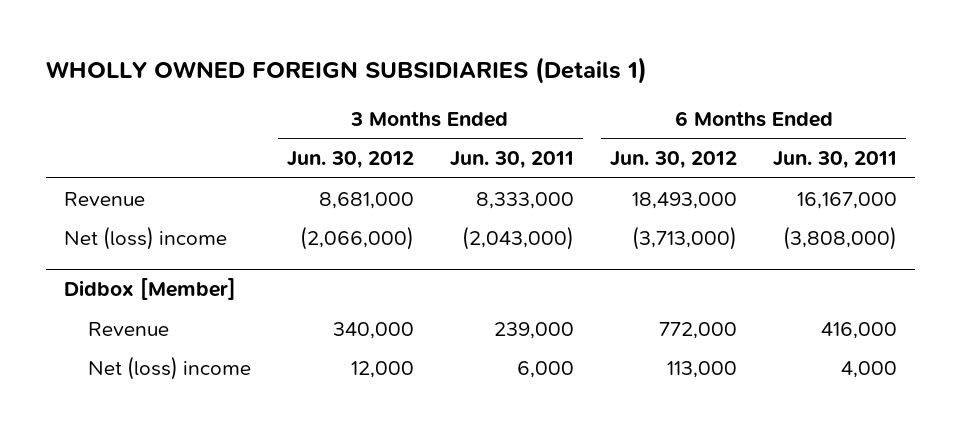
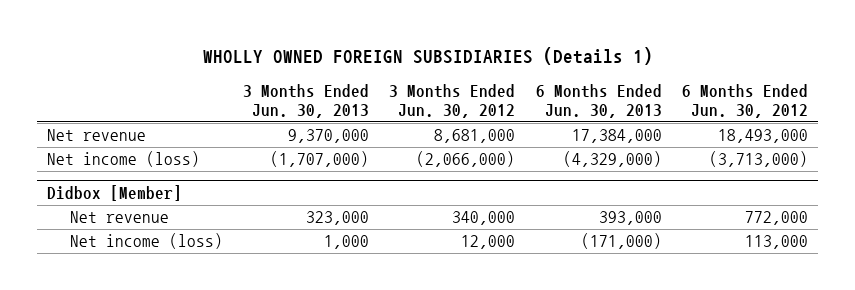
[449,151,574,170] Jun. 30, 2011 -> none
[773,151,898,170] Jun. 30, 2011 -> none
none -> [243,83,370,119] 3 Months Ended Jun. 30, 2013
none -> [535,83,662,119] 6 Months Ended Jun. 30, 2013
[63,191,145,206] Revenue -> [47,129,147,142] Net revenue
[63,225,227,250] Net (loss) income -> [47,151,201,168] Net income (loss)
[87,321,169,336] Revenue -> [69,211,169,224] Net revenue
[87,355,251,380] Net (loss) income -> [69,233,223,250] Net income (loss)

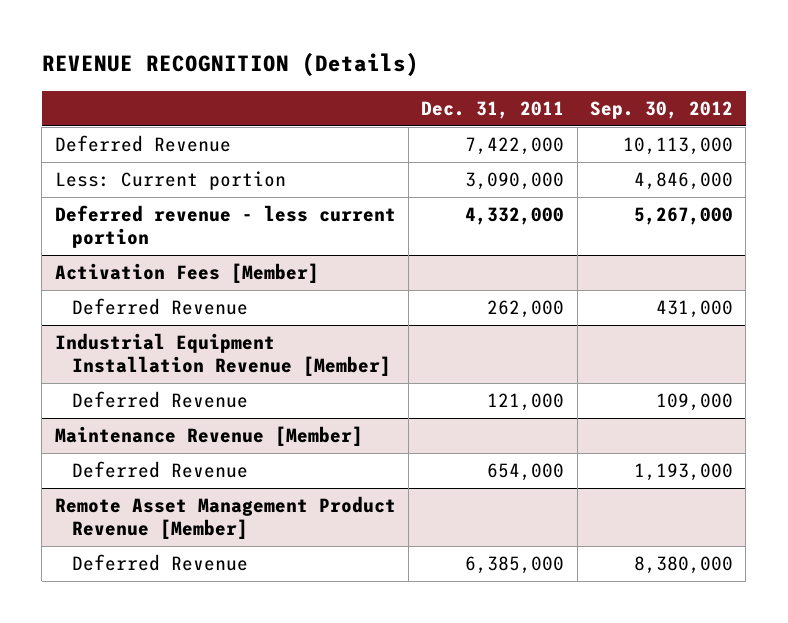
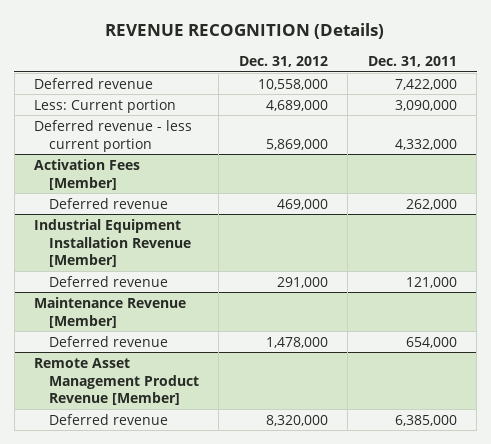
[589,100,733,119] Sep. 30, 2012 -> none
none -> [238,56,328,68] Dec. 31, 2012
[54,135,231,153] Deferred Revenue -> [34,77,154,89] Deferred revenue
[72,298,249,316] Deferred Revenue -> [48,197,168,209] Deferred revenue
[72,391,249,409] Deferred Revenue -> [48,275,168,287] Deferred revenue
[72,461,249,479] Deferred Revenue -> [48,335,168,347] Deferred revenue
[72,554,249,572] Deferred Revenue -> [48,413,168,425] Deferred revenue

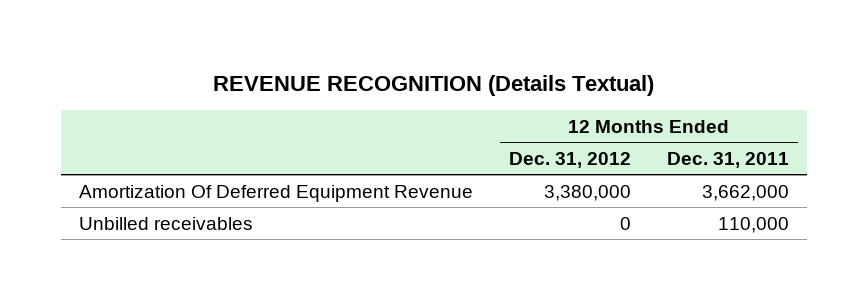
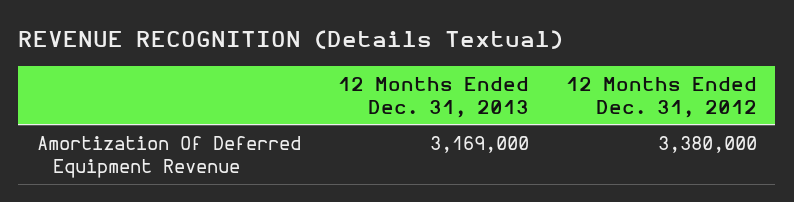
[667,152,790,169] Dec. 31, 2011 -> none
none -> [337,76,529,118] 12 Months Ended Dec. 31, 2013
[79,216,254,230] Unbilled receivables -> none

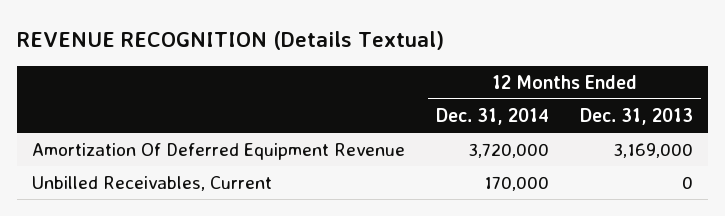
[565,76,757,118] 12 Months Ended Dec. 31, 2012 -> none
none -> [436,108,550,126] Dec. 31, 2014
none -> [32,176,273,192] Unbilled Receivables, Current

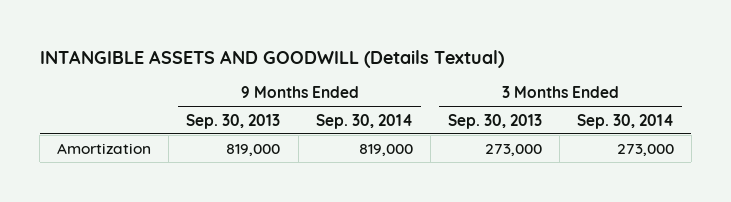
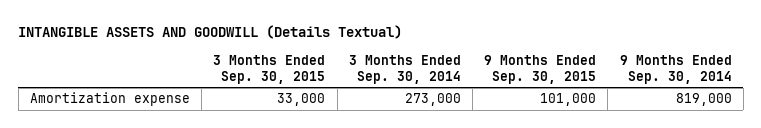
[186,113,281,129] Sep. 30, 2013 -> none
[447,113,542,129] Sep. 30, 2013 -> none
none -> [213,54,326,84] 3 Months Ended Sep. 30, 2015
none -> [484,54,597,84] 9 Months Ended Sep. 30, 2015
[57,143,152,155] Amortization -> [29,92,190,107] Amortization expense

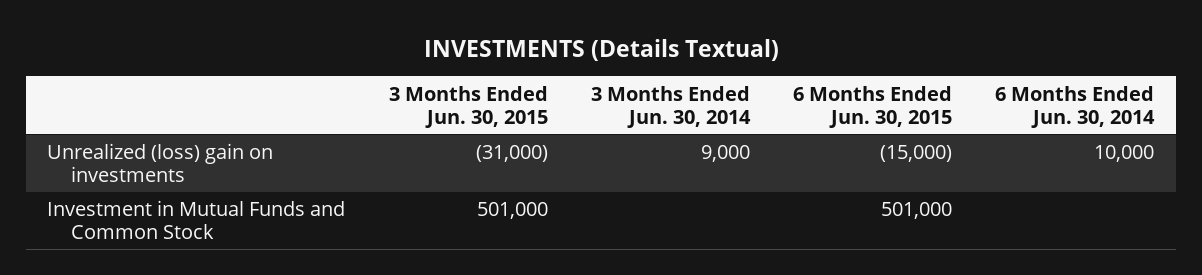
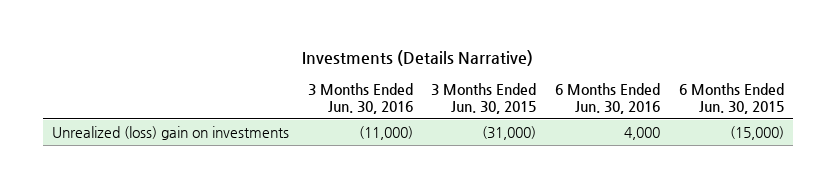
[423,38,779,61] INVESTMENTS (Details Textual) -> [301,50,533,67] Investments (Details Narrative)
[590,85,751,128] 3 Months Ended Jun. 30, 2014 -> none
[995,85,1156,128] 6 Months Ended Jun. 30, 2014 -> none
none -> [307,82,413,114] 3 Months Ended Jun. 30, 2016
none -> [554,82,660,114] 6 Months Ended Jun. 30, 2016
[47,200,346,240] Investment in Mutual Funds and Common Stock -> none

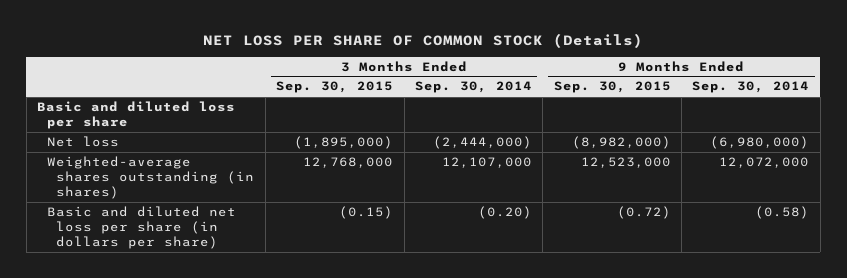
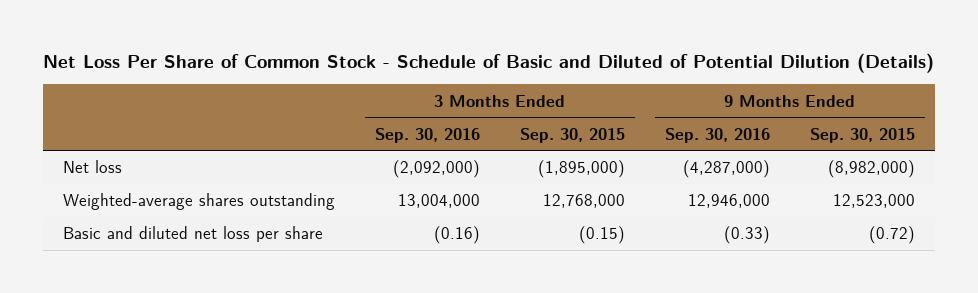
[203,32,644,48] NET LOSS PER SHARE OF COMMON STOCK (Details) -> [42,53,934,74] Net Loss Per Share of Common Stock - Schedule of Basic and Diluted of Potential Dilution (Details)
[414,81,532,94] Sep. 30, 2014 -> none
[692,81,810,94] Sep. 30, 2014 -> none
none -> [374,127,480,143] Sep. 30, 2016
none -> [665,127,771,143] Sep. 30, 2016
[37,100,236,130] Basic and diluted loss per share -> none
[46,155,255,200] Weighted-average shares outstanding (in shares) -> [62,193,335,211] Weighted-average shares outstanding
[46,205,236,250] Basic and diluted net loss per share (in dollars per share) -> [62,226,323,243] Basic and diluted net loss per share

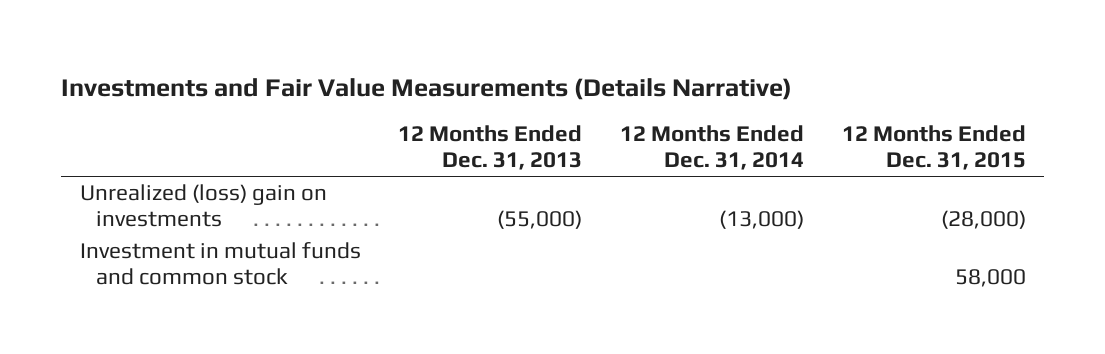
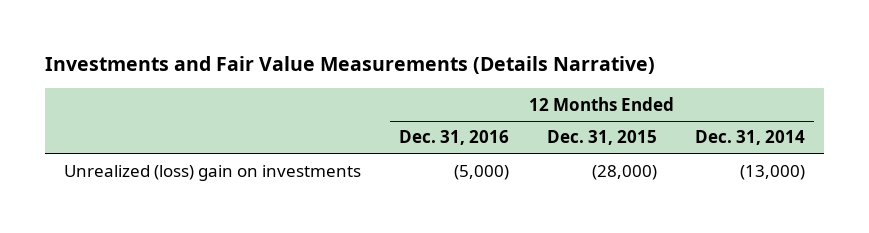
[398,125,583,171] 12 Months Ended Dec. 31, 2013 -> none
none -> [399,130,510,146] Dec. 31, 2016
[79,242,361,286] Investment in mutual funds and common stock -> none

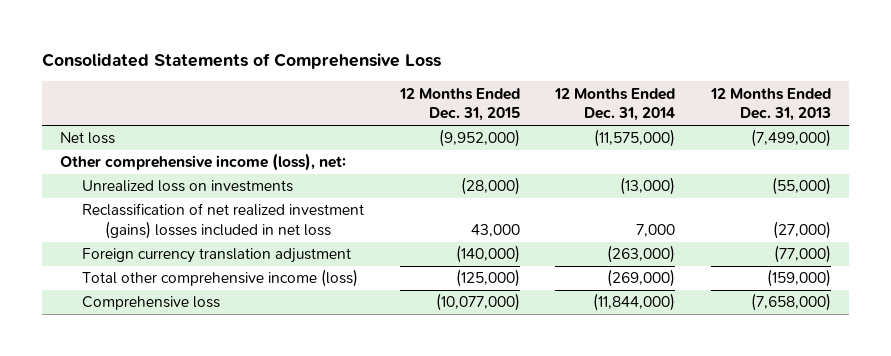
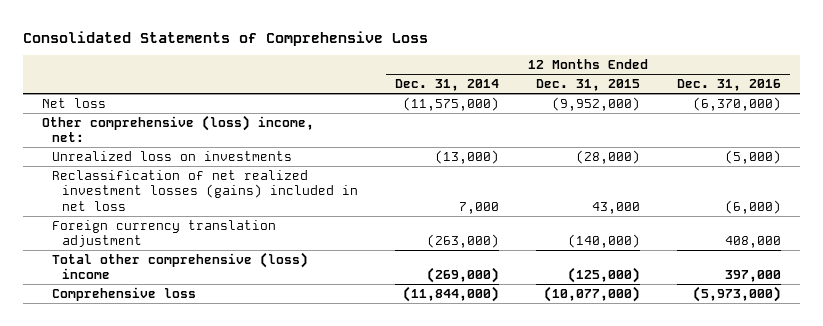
[709,87,831,122] 12 Months Ended Dec. 31, 2013 -> none
none -> [677,79,782,92] Dec. 31, 2016
[59,153,346,172] Other comprehensive income (loss), net: -> [41,114,314,143] Other comprehensive (loss) income, net:
[82,203,365,239] Reclassification of net realized investment (gains) losses included in net loss -> [52,169,359,211] Reclassification of net realized investment losses (gains) included in net loss
[82,269,359,288] Total other comprehensive income (loss) -> [52,251,309,280] Total other comprehensive (loss) income

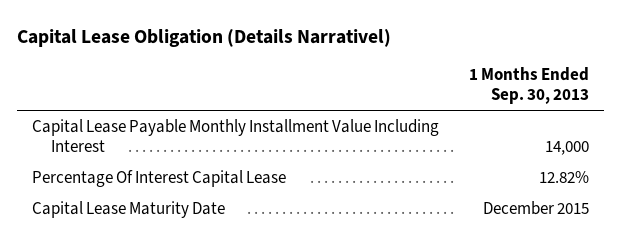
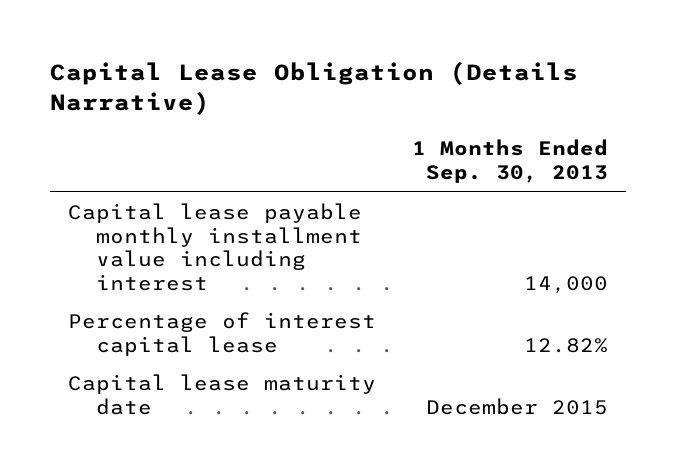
[16,28,391,47] Capital Lease Obligation (Details Narrativel) -> [50,61,579,116] Capital Lease Obligation (Details Narrative)
[31,119,439,152] Capital Lease Payable Monthly Installment Value Including Interest -> [68,202,363,291] Capital lease payable monthly installment value including interest
[31,170,286,188] Percentage Of Interest Capital Lease -> [68,311,377,356] Percentage of interest capital lease
[31,201,225,219] Capital Lease Maturity Date -> [68,373,377,415] Capital lease maturity date

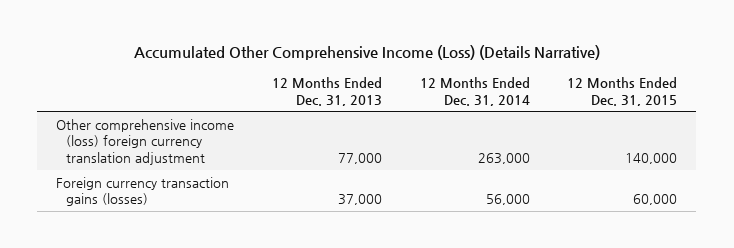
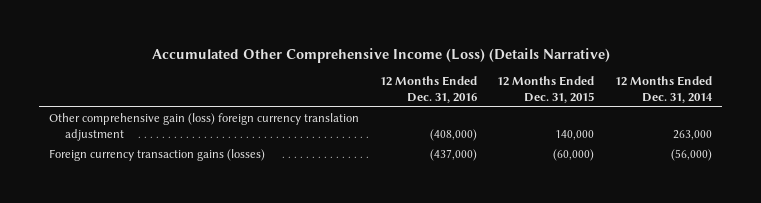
[272,76,383,106] 12 Months Ended Dec. 31, 2013 -> none
none -> [379,76,477,104] 12 Months Ended Dec. 31, 2016
[56,118,235,165] Other comprehensive income (loss) foreign currency translation adjustment -> [49,113,360,141] Other comprehensive gain (loss) foreign currency translation adjustment
[485,194,530,206] 56,000 -> [670,149,712,162] (56,000)
[633,194,678,206] 60,000 -> [553,149,595,162] (60,000)

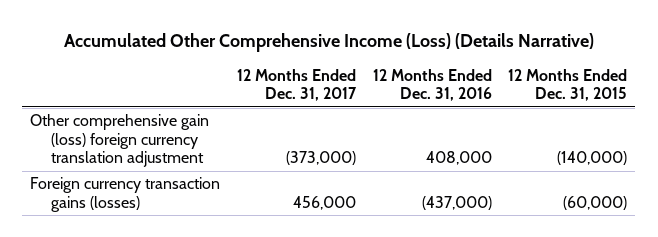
[614,76,713,104] 12 Months Ended Dec. 31, 2014 -> none
none -> [237,68,358,102] 12 Months Ended Dec. 31, 2017
[429,128,477,141] (408,000) -> [425,151,492,166] 408,000
[555,129,595,140] 140,000 -> [557,151,628,166] (140,000)

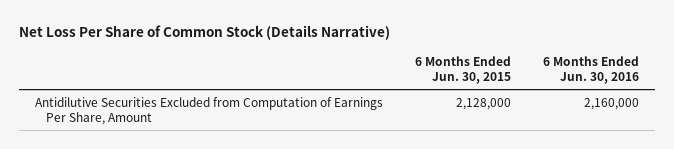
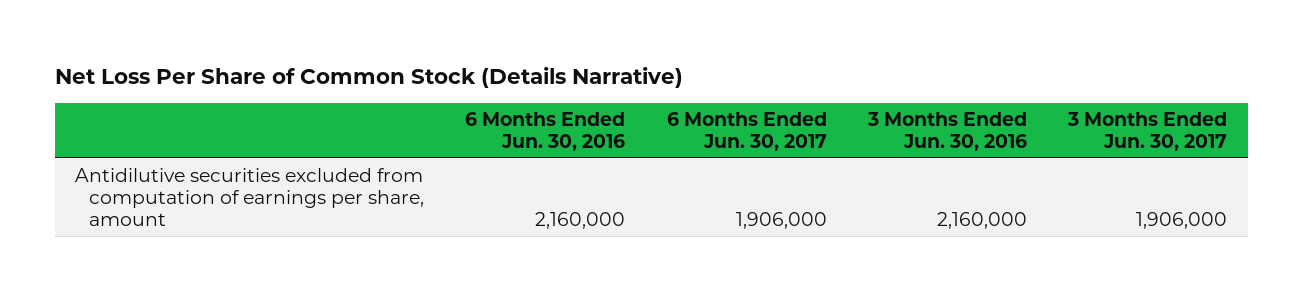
[415,55,512,85] 6 Months Ended Jun. 30, 2015 -> none
none -> [666,111,827,151] 6 Months Ended Jun. 30, 2017
none -> [866,111,1027,151] 3 Months Ended Jun. 30, 2016
none -> [1067,111,1228,151] 3 Months Ended Jun. 30, 2017
[34,96,383,125] Antidilutive Securities Excluded from Computation of Earnings Per Share, Amount -> [75,168,425,226] Antidilutive securities excluded from computation of earnings per share, amount

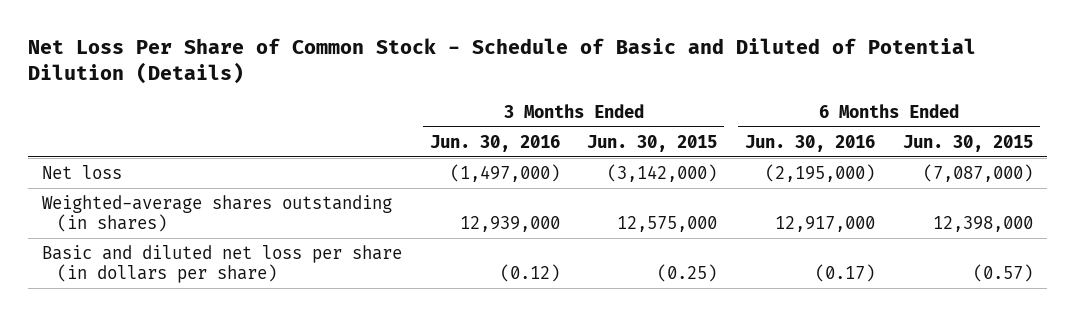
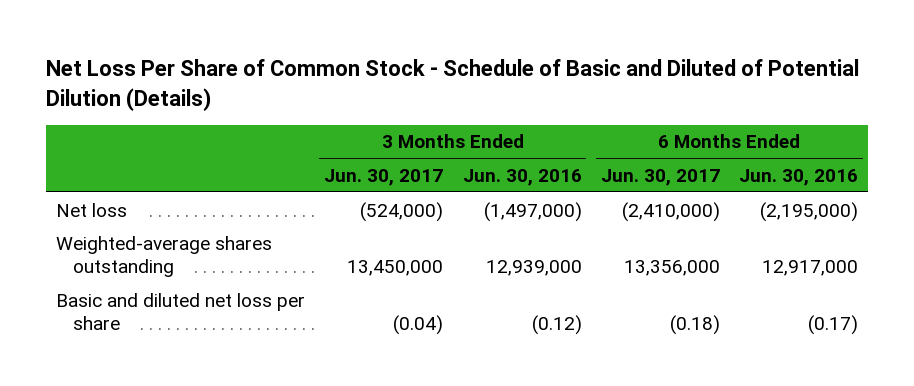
[587,134,718,152] Jun. 30, 2015 -> none
[903,134,1034,152] Jun. 30, 2015 -> none
none -> [324,168,444,186] Jun. 30, 2017
none -> [600,168,720,186] Jun. 30, 2017
[41,194,392,233] Weighted-average shares outstanding (in shares) -> [56,235,273,278] Weighted-average shares outstanding
[41,244,402,284] Basic and diluted net loss per share (in dollars per share) -> [56,292,306,331] Basic and diluted net loss per share

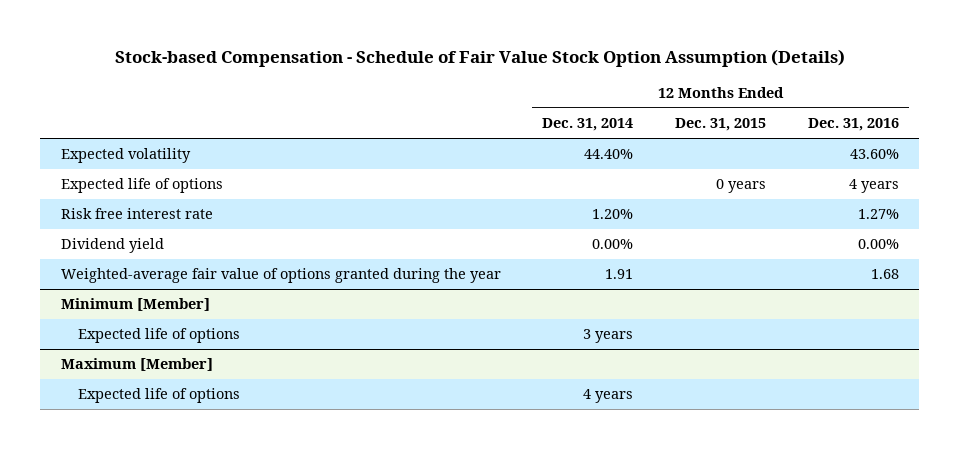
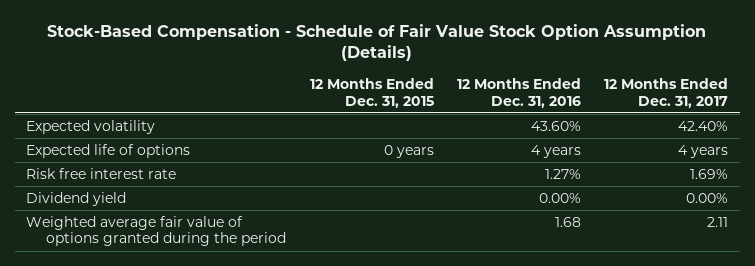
[114,48,845,67] Stock-based Compensation - Schedule of Fair Value Stock Option Assumption (Details) -> [47,23,707,62] Stock-Based Compensation - Schedule of Fair Value Stock Option Assumption (Details)
[542,118,634,132] Dec. 31, 2014 -> none
none -> [604,78,729,108] 12 Months Ended Dec. 31, 2017
[60,298,210,312] Minimum [Member] -> none
[77,328,240,344] Expected life of options -> none
[60,358,213,372] Maximum [Member] -> none
[77,388,240,404] Expected life of options -> none
[60,268,501,284] Weighted-average fair value of options granted during the year -> [26,215,287,247] Weighted average fair value of options granted during the period

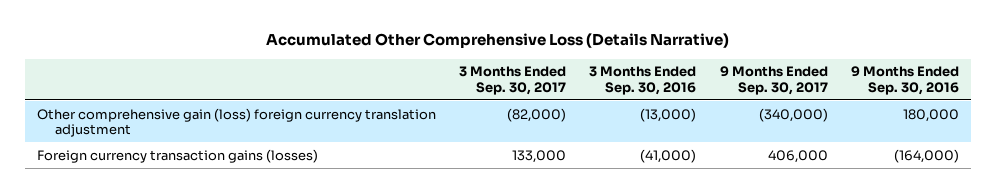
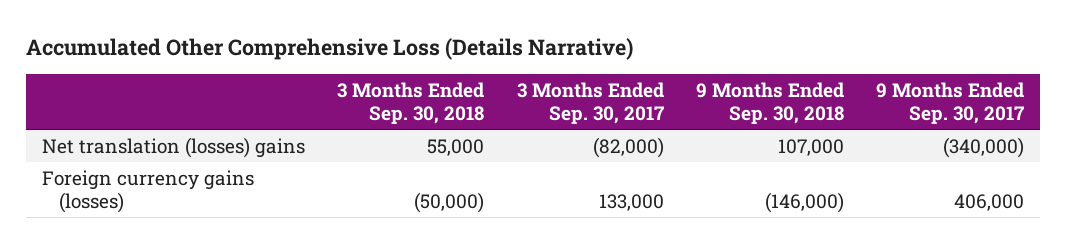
[589,66,697,95] 3 Months Ended Sep. 30, 2016 -> none
[850,66,959,95] 9 Months Ended Sep. 30, 2016 -> none
none -> [337,81,485,125] 3 Months Ended Sep. 30, 2018
none -> [695,81,844,125] 9 Months Ended Sep. 30, 2018
[36,107,436,138] Other comprehensive gain (loss) foreign currency translation adjustment -> [42,136,306,158] Net translation (losses) gains
[36,148,318,163] Foreign currency transaction gains (losses) -> [42,169,255,214] Foreign currency gains (losses)

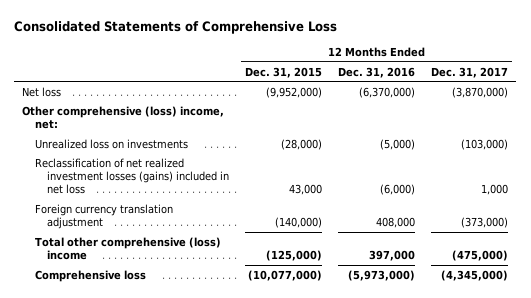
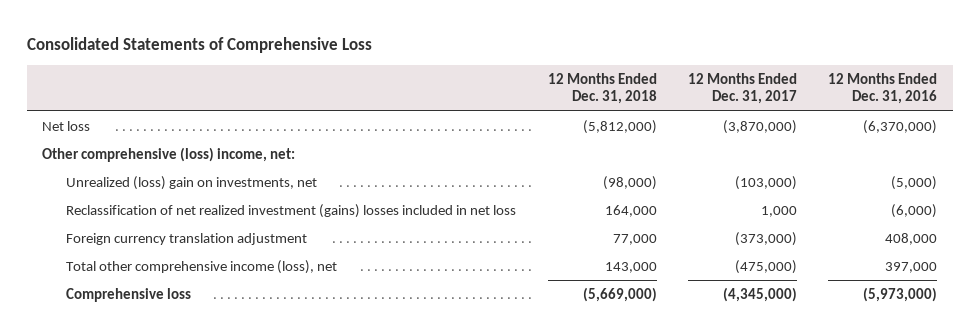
[245,66,323,78] Dec. 31, 2015 -> none
none -> [547,72,657,105] 12 Months Ended Dec. 31, 2018
[34,138,188,149] Unrealized loss on investments -> [66,176,318,191] Unrealized (loss) gain on investments, net
[34,157,230,195] Reclassification of net realized investment losses (gains) included in net loss -> [66,204,517,219] Reclassification of net realized investment (gains) losses included in net loss
[34,236,221,261] Total other comprehensive (loss) income -> [66,260,338,275] Total other comprehensive income (loss), net

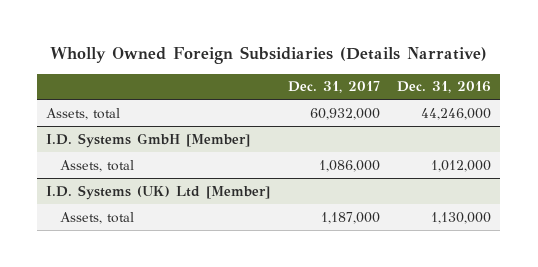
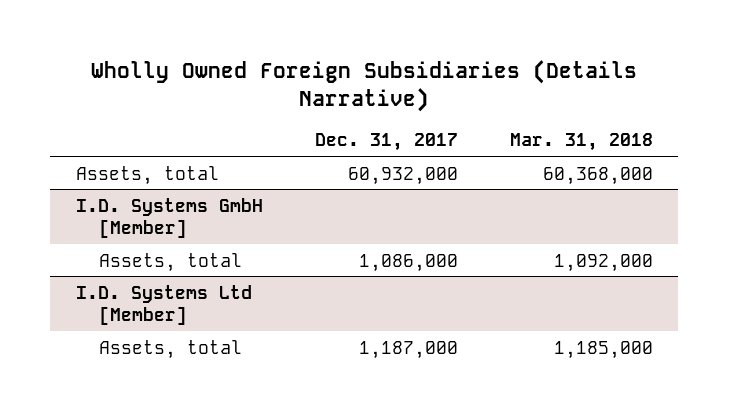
[397,81,492,94] Dec. 31, 2016 -> none
none -> [509,133,653,152] Mar. 31, 2018
[46,184,271,200] I.D. Systems (UK) Ltd [Member] -> [76,284,253,326] I.D. Systems Ltd [Member]

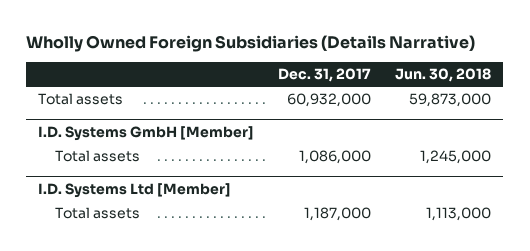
[509,133,653,152] Mar. 31, 2018 -> none
none -> [395,68,492,83] Jun. 30, 2018
[76,165,220,185] Assets, total -> [38,93,124,106] Total assets
[99,252,243,272] Assets, total -> [55,150,141,163] Total assets
[99,339,243,359] Assets, total -> [55,207,141,220] Total assets

